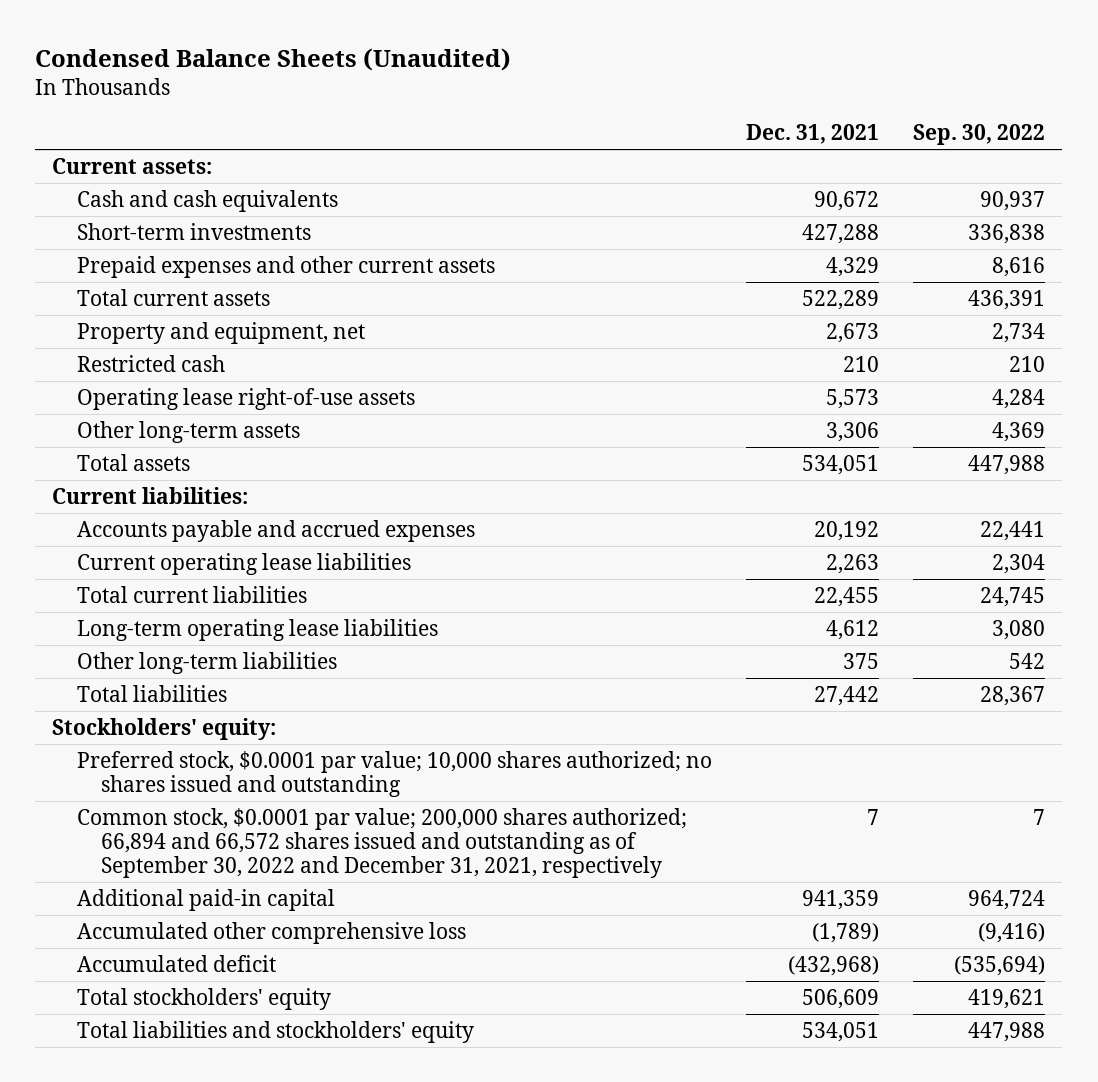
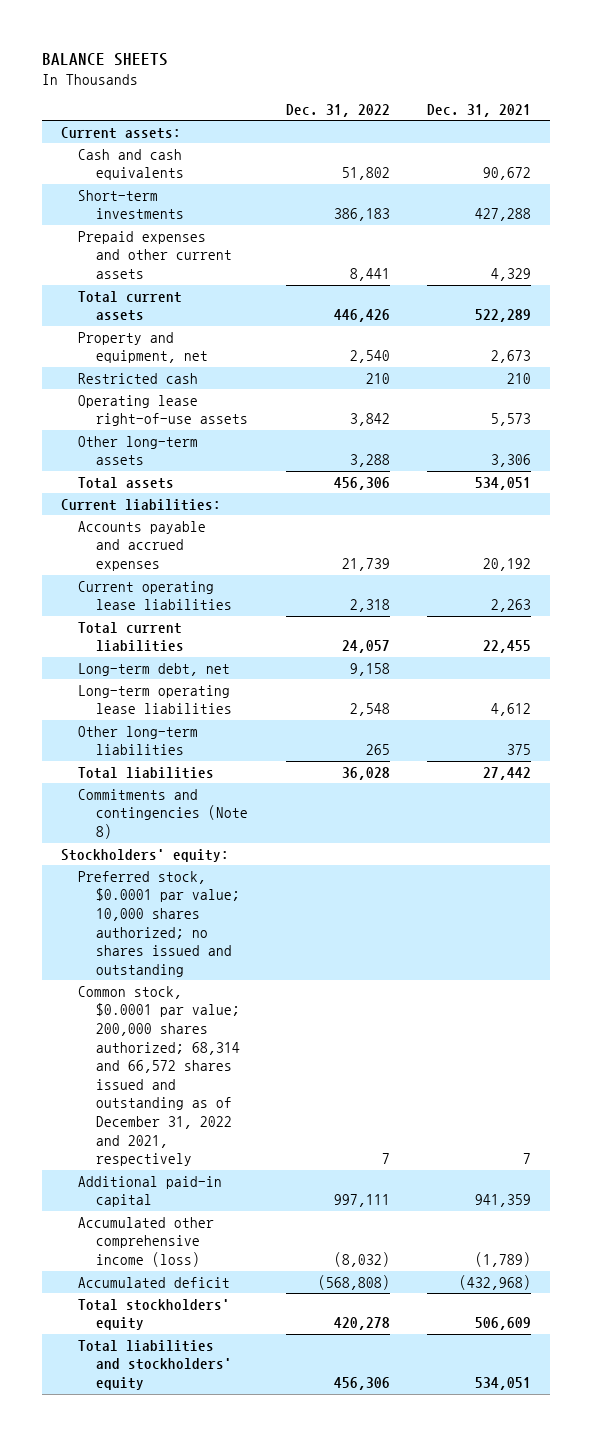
[35,48,512,72] Condensed Balance Sheets (Unaudited) -> [41,53,168,67] BALANCE SHEETS
[913,124,1046,146] Sep. 30, 2022 -> none
none -> [285,103,390,117] Dec. 31, 2022
none -> [78,662,231,676] Long-term debt, net
none -> [78,788,249,840] Commitments and contingencies (Note 8)
[76,807,687,878] Common stock, $0.0001 par value; 200,000 shares authorized; 66,894 and 66,572 shares issued and outstanding as of September 30, 2022 and December 31, 2021, respectively -> [78,985,241,1167] Common stock, $0.0001 par value; 200,000 shares authorized; 68,314 and 66,572 shares issued and outstanding as of December 31, 2022 and 2021, respectively
[76,921,466,944] Accumulated other comprehensive loss -> [78,1216,215,1268] Accumulated other comprehensive income (loss)

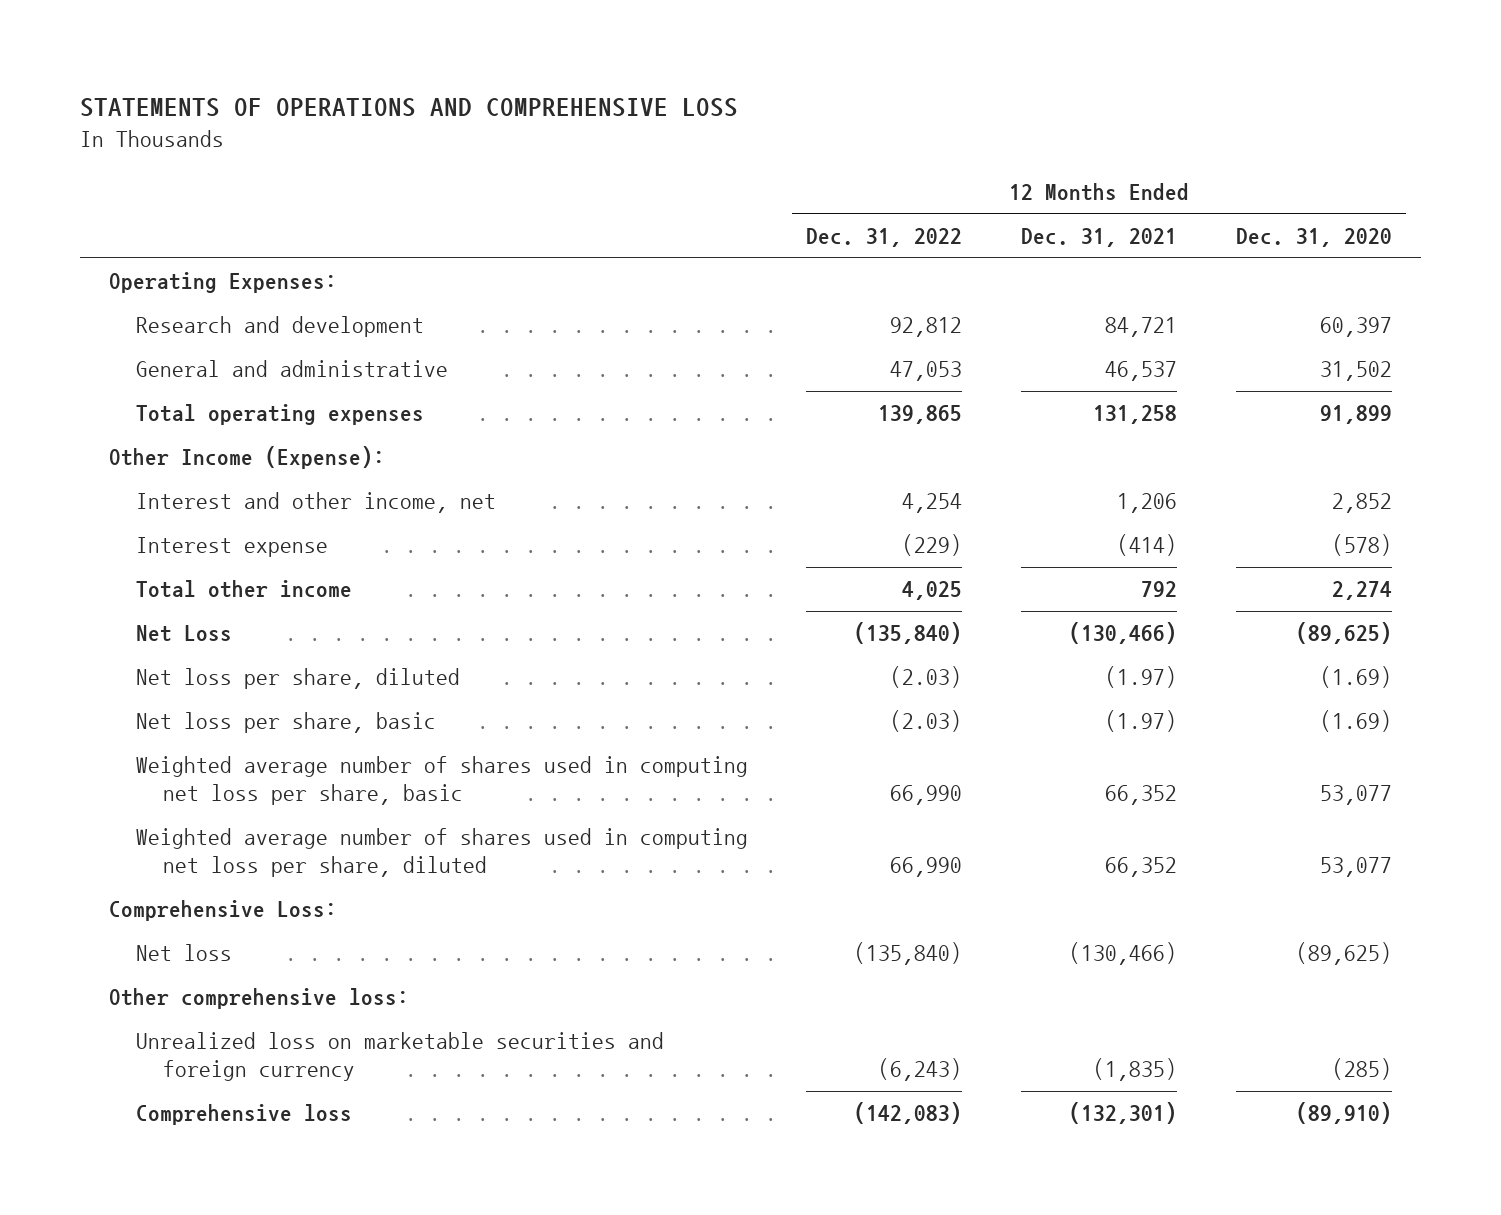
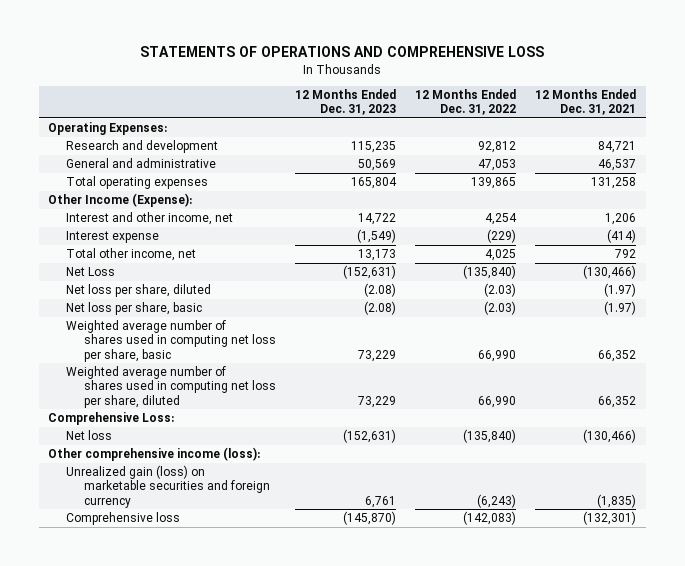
[1235,228,1392,248] Dec. 31, 2020 -> none
none -> [295,88,397,116] 12 Months Ended Dec. 31, 2023
[135,580,352,599] Total other income -> [66,248,197,262] Total other income, net
[109,988,410,1010] Other comprehensive loss: -> [48,447,261,462] Other comprehensive income (loss):
[135,1032,664,1082] Unrealized loss on marketable securities and foreign currency -> [66,465,270,508] Unrealized gain (loss) on marketable securities and foreign currency

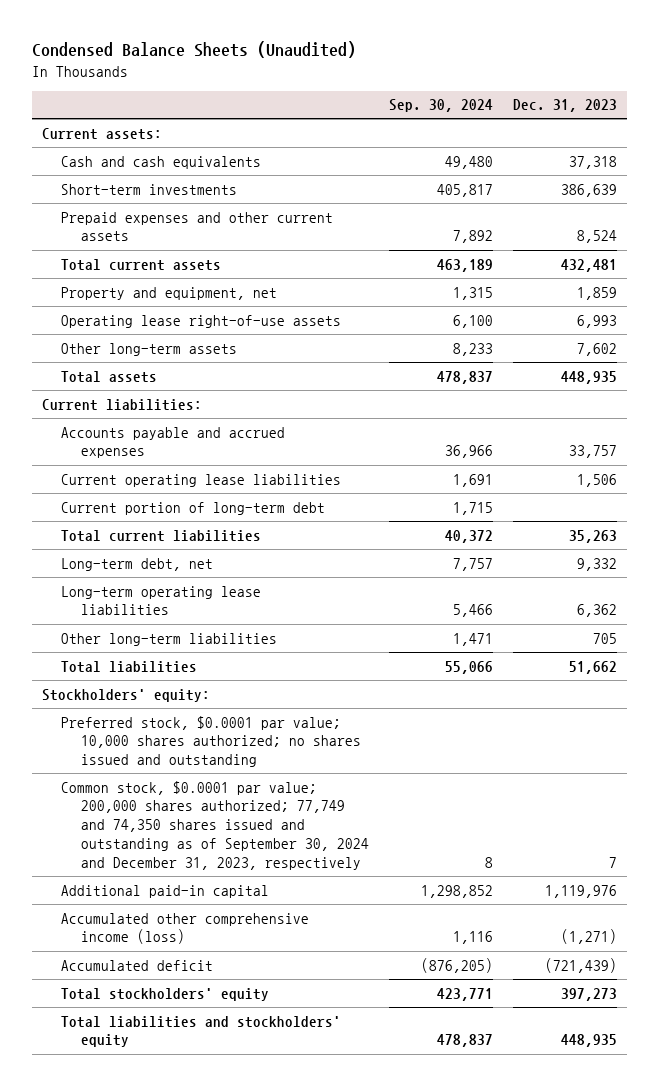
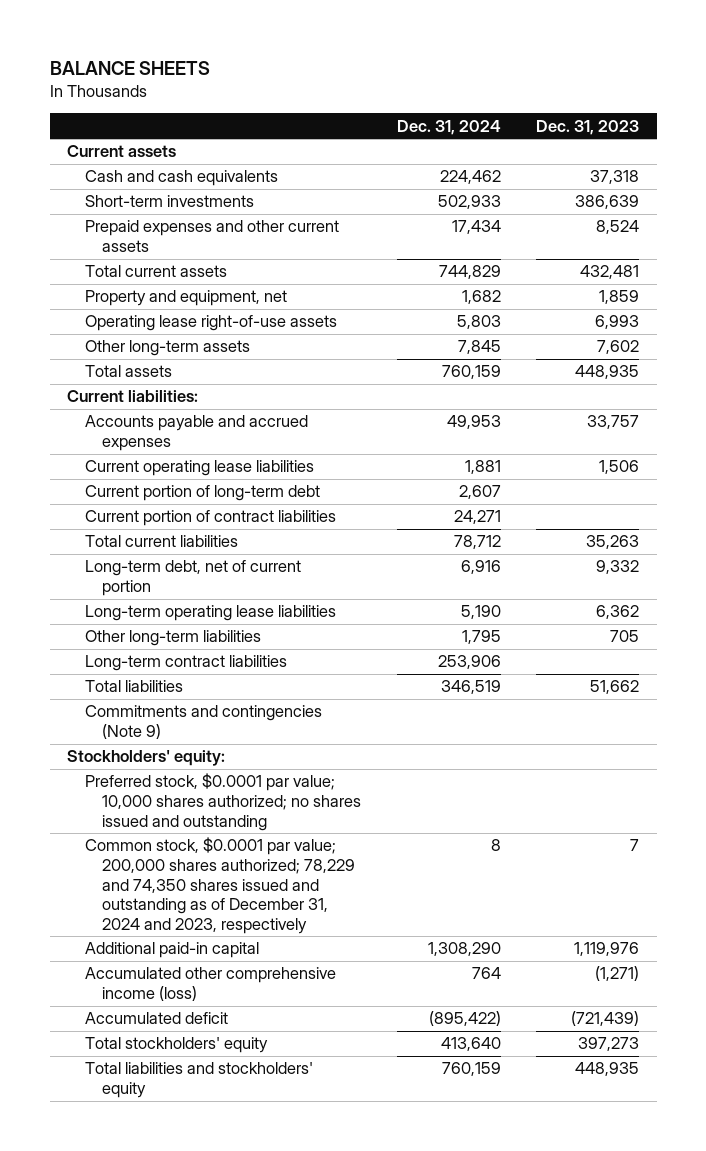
[32,41,357,59] Condensed Balance Sheets (Unaudited) -> [49,60,210,75] BALANCE SHEETS
[388,99,493,113] Sep. 30, 2024 -> none
none -> [396,119,501,135] Dec. 31, 2024
[42,127,163,140] Current assets: -> [67,145,177,158] Current assets
none -> [84,510,336,527] Current portion of contract liabilities
[61,557,214,571] Long-term debt, net -> [84,560,301,597] Long-term debt, net of current portion
none -> [84,655,287,672] Long-term contract liabilities
none -> [84,705,322,740] Commitments and contingencies (Note 9)
[61,780,369,870] Common stock, $0.0001 par value; 200,000 shares authorized; 77,749 and 74,350 shares issued and outstanding as of September 30, 2024 and December 31, 2023, respectively -> [84,837,356,934] Common stock, $0.0001 par value; 200,000 shares authorized; 78,229 and 74,350 shares issued and outstanding as of December 31, 2024 and 2023, respectively

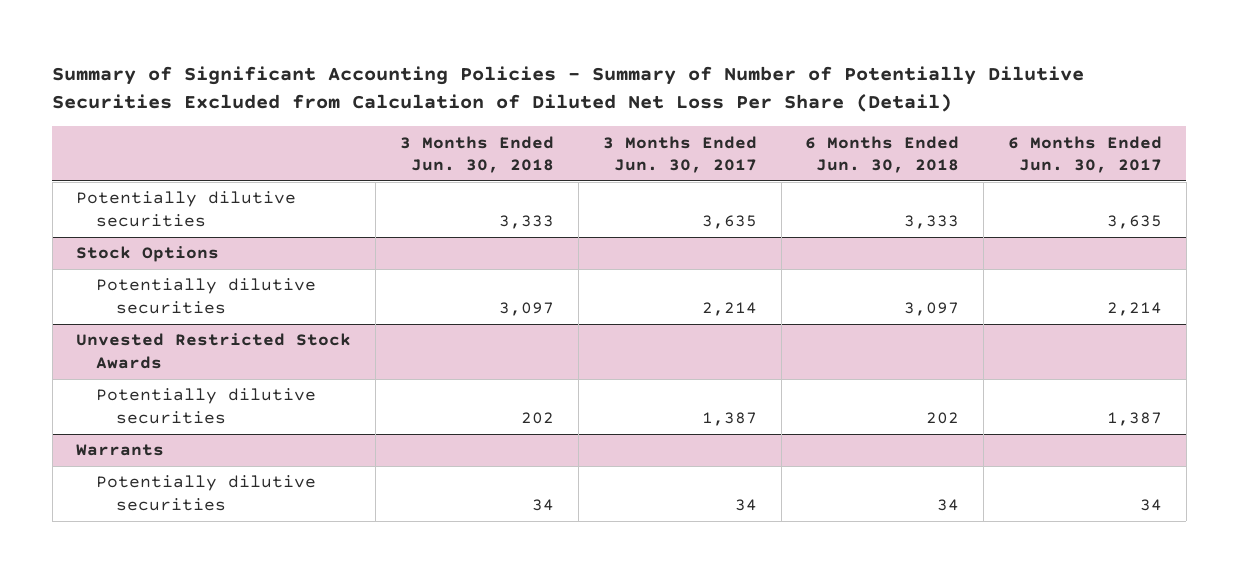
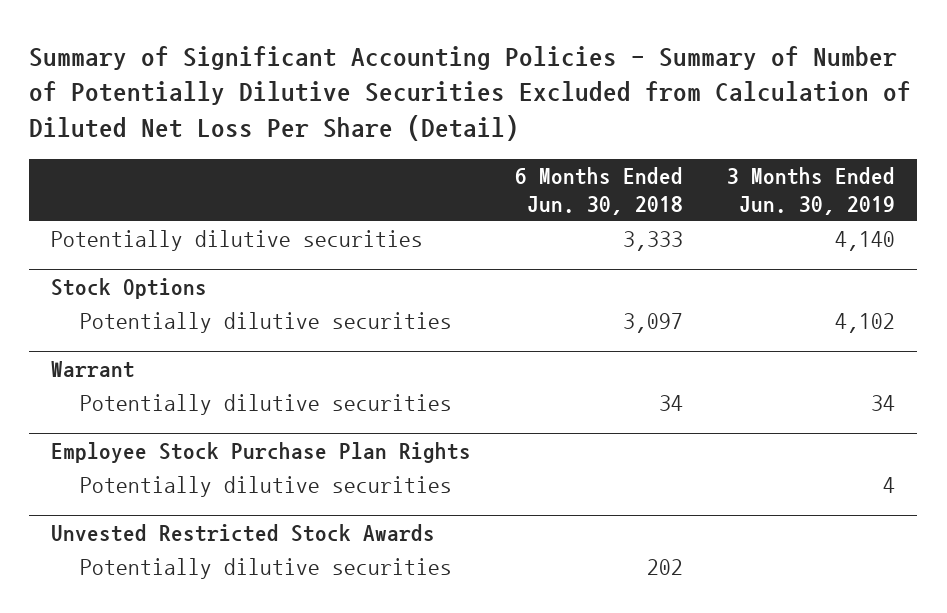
[400,135,555,173] 3 Months Ended Jun. 30, 2018 -> none
[602,135,757,173] 3 Months Ended Jun. 30, 2017 -> none
[1007,135,1162,173] 6 Months Ended Jun. 30, 2017 -> none
none -> [727,167,896,216] 3 Months Ended Jun. 30, 2019
none -> [51,361,136,379] Warrant
none -> [79,394,452,416] Potentially dilutive securities
none -> [51,442,472,464] Employee Stock Purchase Plan Rights
none -> [79,476,452,498] Potentially dilutive securities
[76,444,165,457] Warrants -> none
[96,475,317,511] Potentially dilutive securities -> none

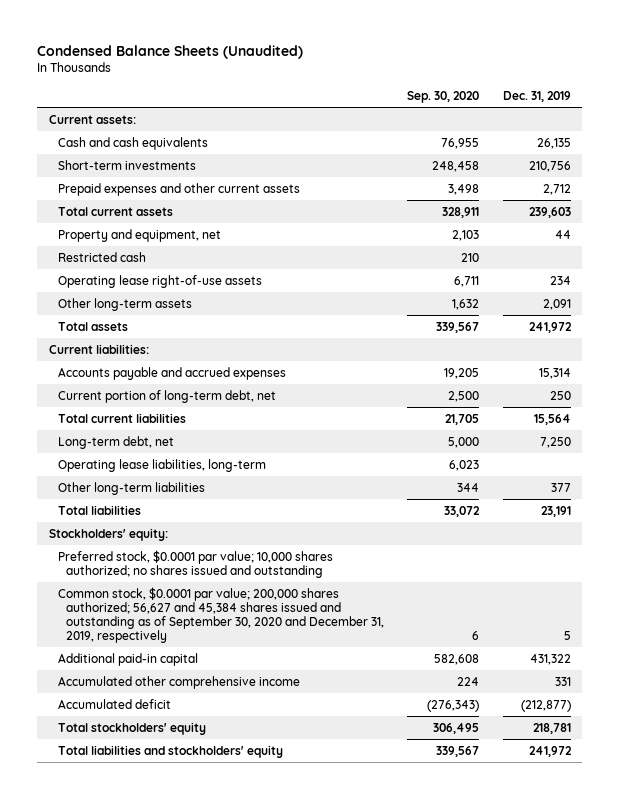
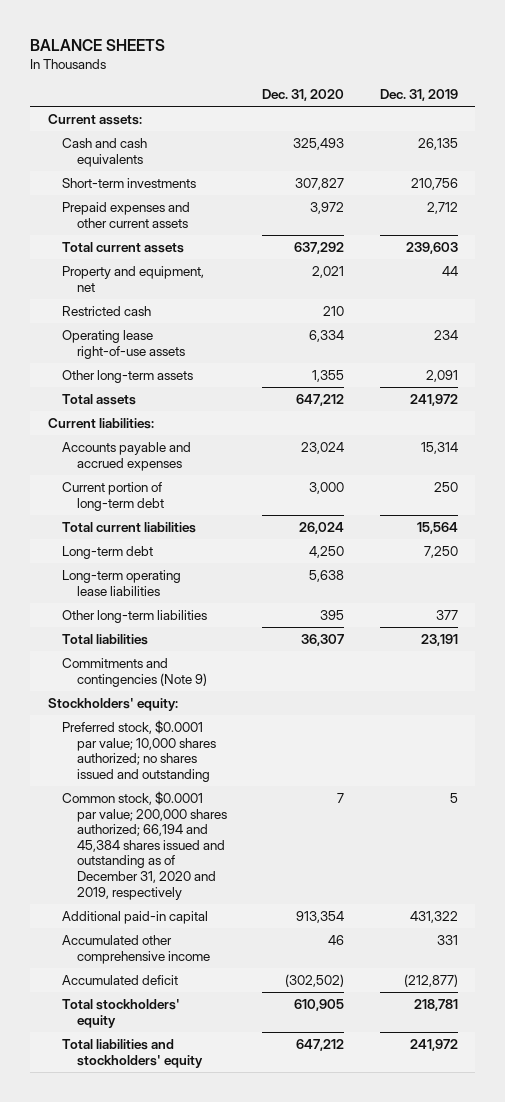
[37,44,304,59] Condensed Balance Sheets (Unaudited) -> [29,38,165,51] BALANCE SHEETS
[407,91,480,104] Sep. 30, 2020 -> none
none -> [262,89,345,102] Dec. 31, 2020
[57,389,276,403] Current portion of long-term debt, net -> [62,481,164,511] Current portion of long-term debt
[57,435,174,449] Long-term debt, net -> [62,545,154,559] Long-term debt
[57,458,266,472] Operating lease liabilities, long-term -> [62,569,182,596] Long-term operating lease liabilities
none -> [62,657,207,687] Commitments and contingencies (Note 9)
[57,586,385,643] Common stock, $0.0001 par value; 200,000 shares authorized; 56,627 and 45,384 shares issued and outstanding as of September 30, 2020 and December 31, 2019, respectively -> [62,790,227,900] Common stock, $0.0001 par value; 200,000 shares authorized; 66,194 and 45,384 shares issued and outstanding as of December 31, 2020 and 2019, respectively

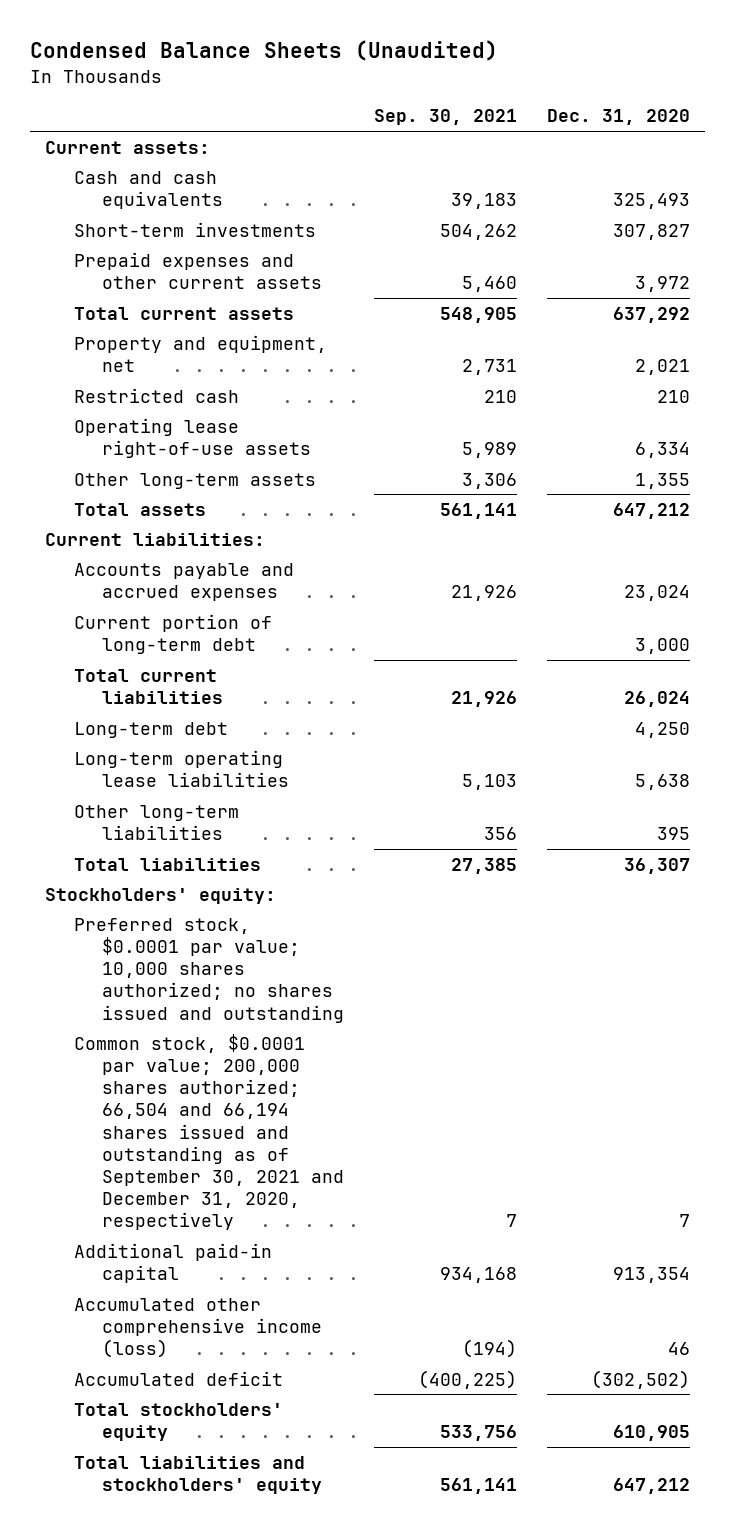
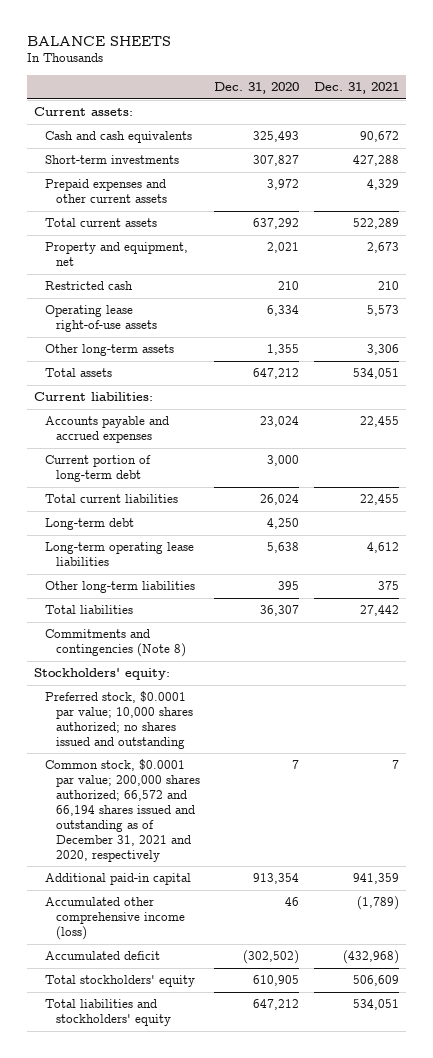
[30,40,499,62] Condensed Balance Sheets (Unaudited) -> [26,35,171,46] BALANCE SHEETS
[374,109,518,126] Sep. 30, 2021 -> none
none -> [313,81,399,94] Dec. 31, 2021
none -> [44,629,186,658] Commitments and contingencies (Note 8)
[73,1033,344,1231] Common stock, $0.0001 par value; 200,000 shares authorized; 66,504 and 66,194 shares issued and outstanding as of September 30, 2021 and December 31, 2020, respectively -> [44,759,200,862] Common stock, $0.0001 par value; 200,000 shares authorized; 66,572 and 66,194 shares issued and outstanding as of December 31, 2021 and 2020, respectively

